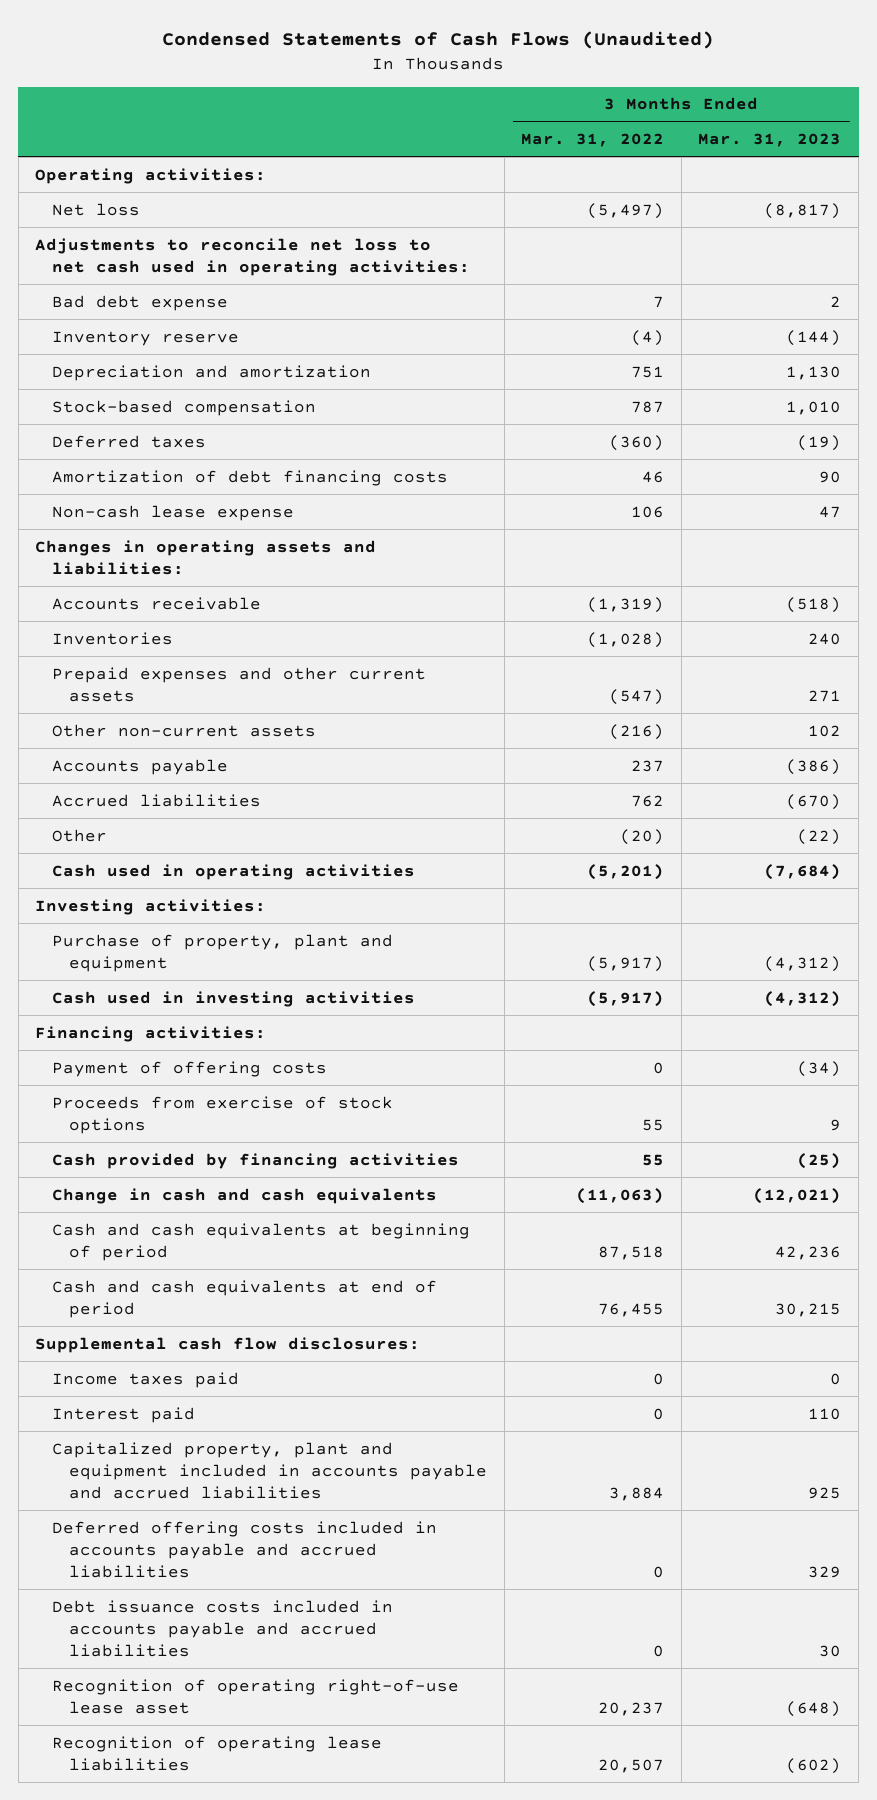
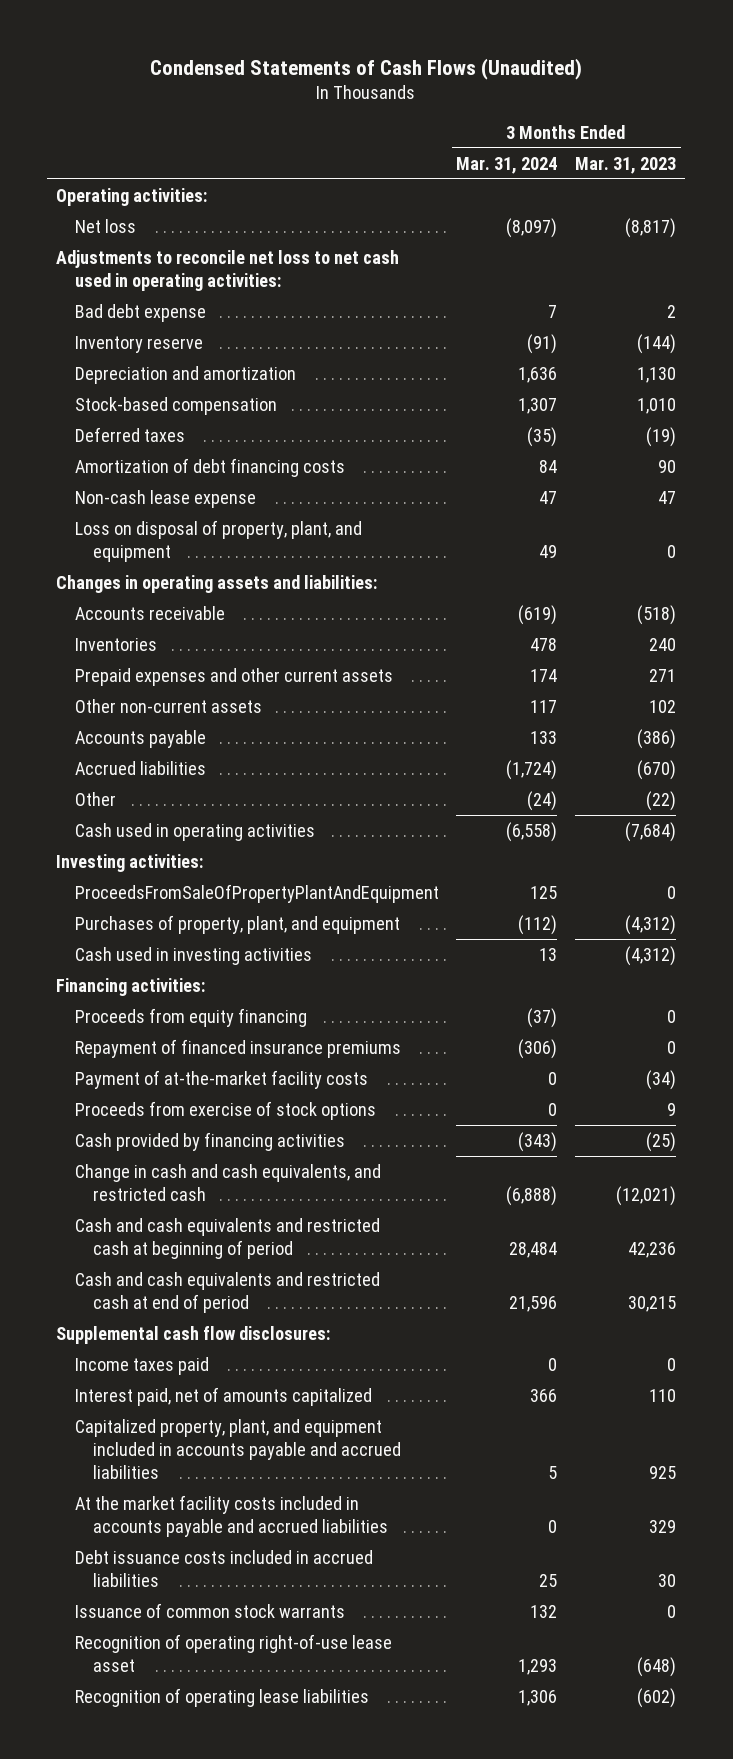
[521,133,665,148] Mar. 31, 2022 -> none
none -> [456,156,558,174] Mar. 31, 2024
none -> [74,519,362,562] Loss on disposal of property, plant, and equipment
none -> [74,883,439,903] ProceedsFromSaleOfPropertyPlantAndEquipment
[52,933,394,972] Purchase of property, plant and equipment -> [74,914,400,934] Purchases of property, plant, and equipment
[52,1060,328,1077] Payment of offering costs -> none
none -> [74,1007,307,1027] Proceeds from equity financing
none -> [74,1038,401,1058] Repayment of financed insurance premiums
none -> [74,1069,368,1089] Payment of at-the-market facility costs
[52,1187,438,1204] Change in cash and cash equivalents -> [74,1163,381,1201] Change in cash and cash equivalents, and restricted cash
[52,1222,471,1261] Cash and cash equivalents at beginning of period -> [74,1217,380,1259] Cash and cash equivalents and restricted cash at beginning of period
[52,1279,438,1318] Cash and cash equivalents at end of period -> [74,1271,380,1313] Cash and cash equivalents and restricted cash at end of period
[52,1406,196,1423] Interest paid -> [74,1386,372,1406] Interest paid, net of amounts capitalized
[52,1441,487,1500] Capitalized property, plant and equipment included in accounts payable and accrued liabilities -> [74,1418,401,1479] Capitalized property, plant, and equipment included in accounts payable and accrued liabilities
[52,1520,438,1579] Deferred offering costs included in accounts payable and accrued liabilities -> [74,1494,388,1537] At the market facility costs included in accounts payable and accrued liabilities
[52,1599,394,1658] Debt issuance costs included in accounts payable and accrued liabilities -> [74,1549,373,1587] Debt issuance costs included in accrued liabilities
none -> [74,1602,345,1618] Issuance of common stock warrants

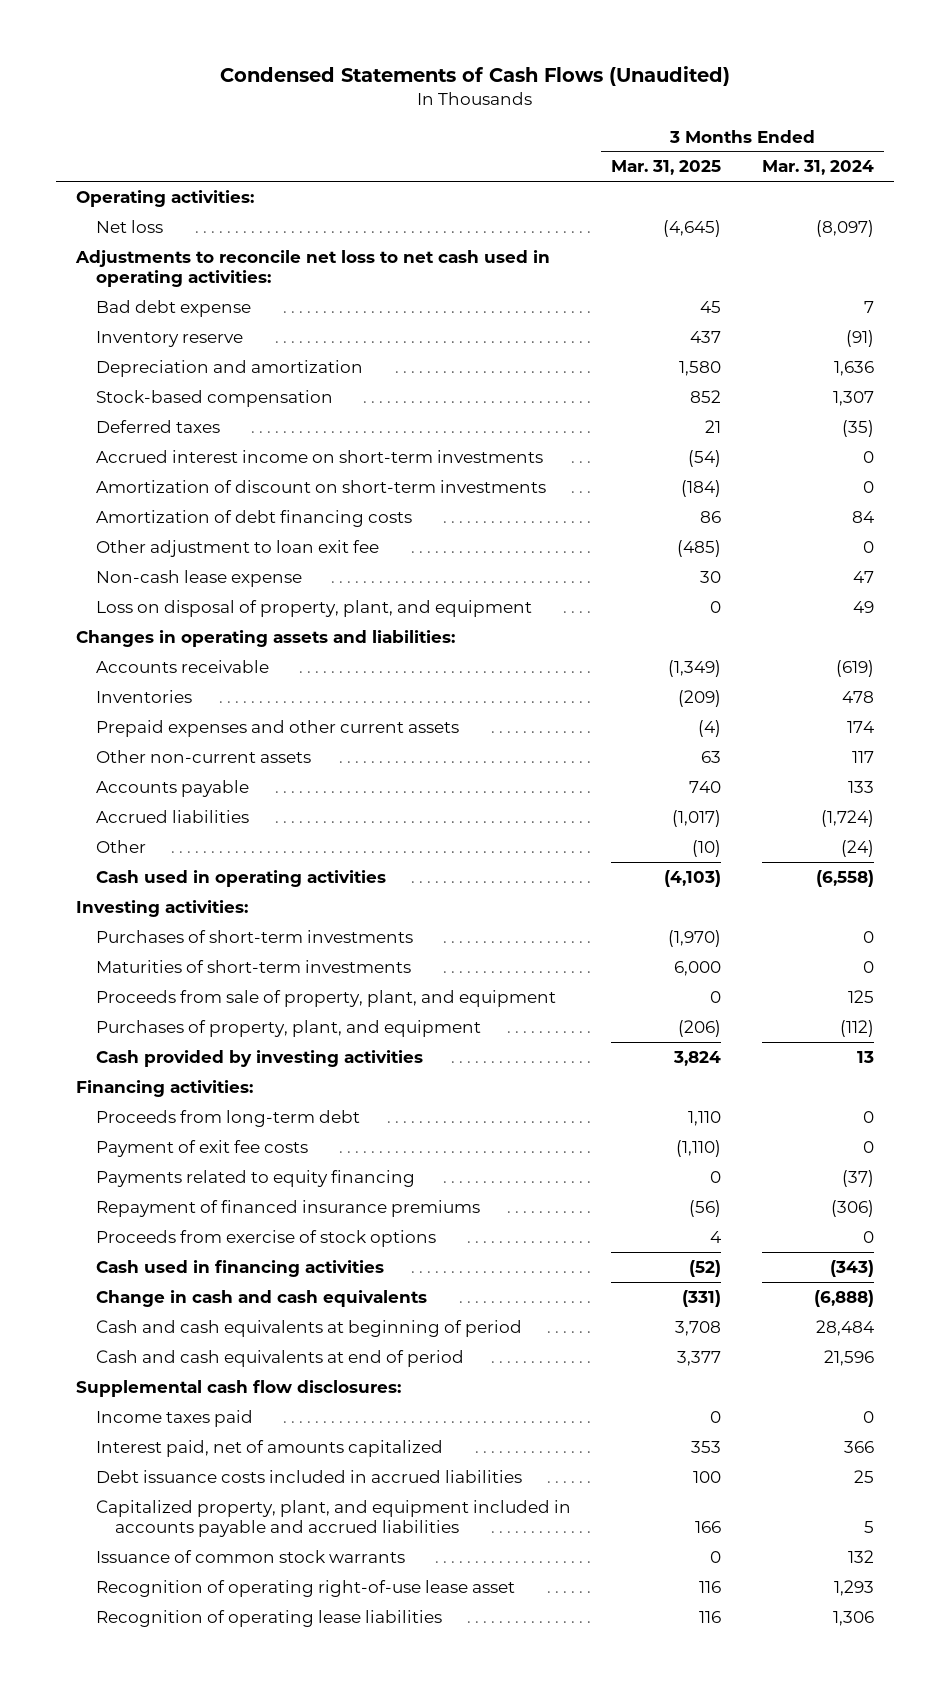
[575,156,677,174] Mar. 31, 2023 -> none
none -> [611,160,722,176] Mar. 31, 2025
none -> [95,449,543,463] Accrued interest income on short-term investments
none -> [95,479,546,493] Amortization of discount on short-term investments
none -> [95,539,379,557] Other adjustment to loan exit fee
none -> [95,929,413,943] Purchases of short-term investments
none -> [95,959,411,973] Maturities of short-term investments
[74,883,439,903] ProceedsFromSaleOfPropertyPlantAndEquipment -> [95,989,556,1007] Proceeds from sale of property, plant, and equipment
[74,946,312,965] Cash used in investing activities -> [95,1049,423,1067] Cash provided by investing activities
[74,1007,307,1027] Proceeds from equity financing -> none
none -> [95,1109,360,1127] Proceeds from long-term debt
none -> [95,1139,308,1157] Payment of exit fee costs
none -> [95,1169,415,1187] Payments related to equity financing
[74,1069,368,1089] Payment of at-the-market facility costs -> none
[74,1131,345,1151] Cash provided by financing activities -> [95,1259,384,1277] Cash used in financing activities
[74,1163,381,1201] Change in cash and cash equivalents, and restricted cash -> [95,1289,427,1307] Change in cash and cash equivalents
[74,1217,380,1259] Cash and cash equivalents and restricted cash at beginning of period -> [95,1319,522,1337] Cash and cash equivalents at beginning of period
[74,1271,380,1313] Cash and cash equivalents and restricted cash at end of period -> [95,1349,464,1367] Cash and cash equivalents at end of period
[74,1494,388,1537] At the market facility costs included in accounts payable and accrued liabilities -> none
[74,1418,401,1479] Capitalized property, plant, and equipment included in accounts payable and accrued liabilities -> [95,1499,571,1537] Capitalized property, plant, and equipment included in accounts payable and accrued liabilities

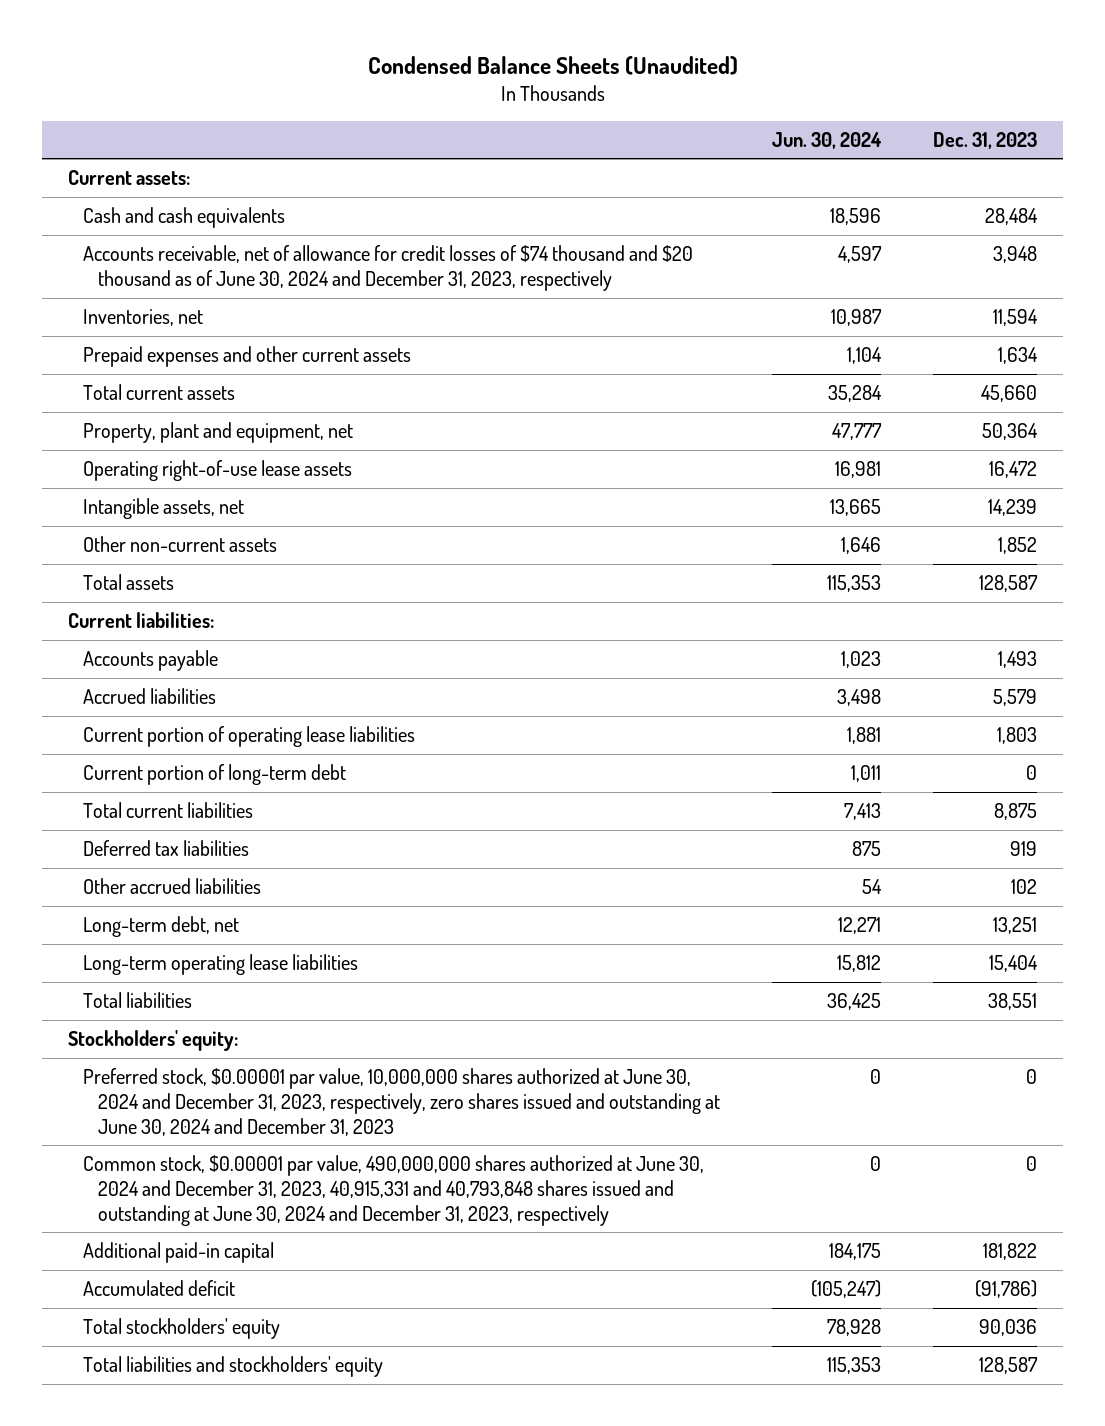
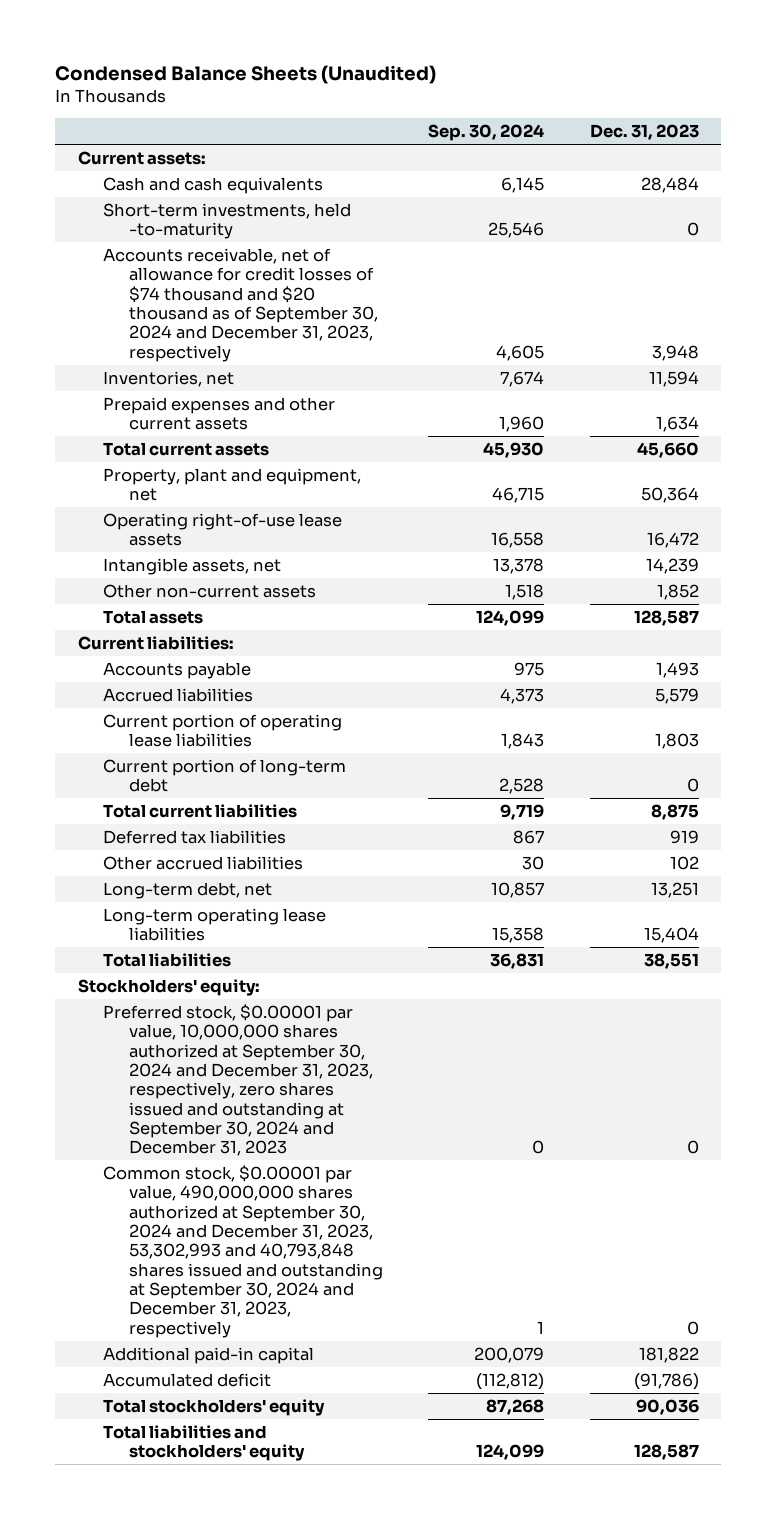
[772,131,883,149] Jun. 30, 2024 -> none
none -> [428,124,545,142] Sep. 30, 2024
none -> [103,202,352,240] Short-term investments, held -to-maturity
[83,245,694,292] Accounts receivable, net of allowance for credit losses of $74 thousand and $20 thousand as of June 30, 2024 and December 31, 2023, respectively -> [103,247,378,362] Accounts receivable, net of allowance for credit losses of $74 thousand and $20 thousand as of September 30, 2024 and December 31, 2023, respectively
[83,1068,721,1136] Preferred stock, $0.00001 par value, 10,000,000 shares authorized at June 30, 2024 and December 31, 2023, respectively, zero shares issued and outstanding at June 30, 2024 and December 31, 2023 -> [103,1003,373,1157] Preferred stock, $0.00001 par value, 10,000,000 shares authorized at September 30, 2024 and December 31, 2023, respectively, zero shares issued and outstanding at September 30, 2024 and December 31, 2023
[83,1155,705,1226] Common stock, $0.00001 par value, 490,000,000 shares authorized at June 30, 2024 and December 31, 2023, 40,915,331 and 40,793,848 shares issued and outstanding at June 30, 2024 and December 31, 2023, respectively -> [103,1164,383,1338] Common stock, $0.00001 par value, 490,000,000 shares authorized at September 30, 2024 and December 31, 2023, 53,302,993 and 40,793,848 shares issued and outstanding at September 30, 2024 and December 31, 2023, respectively

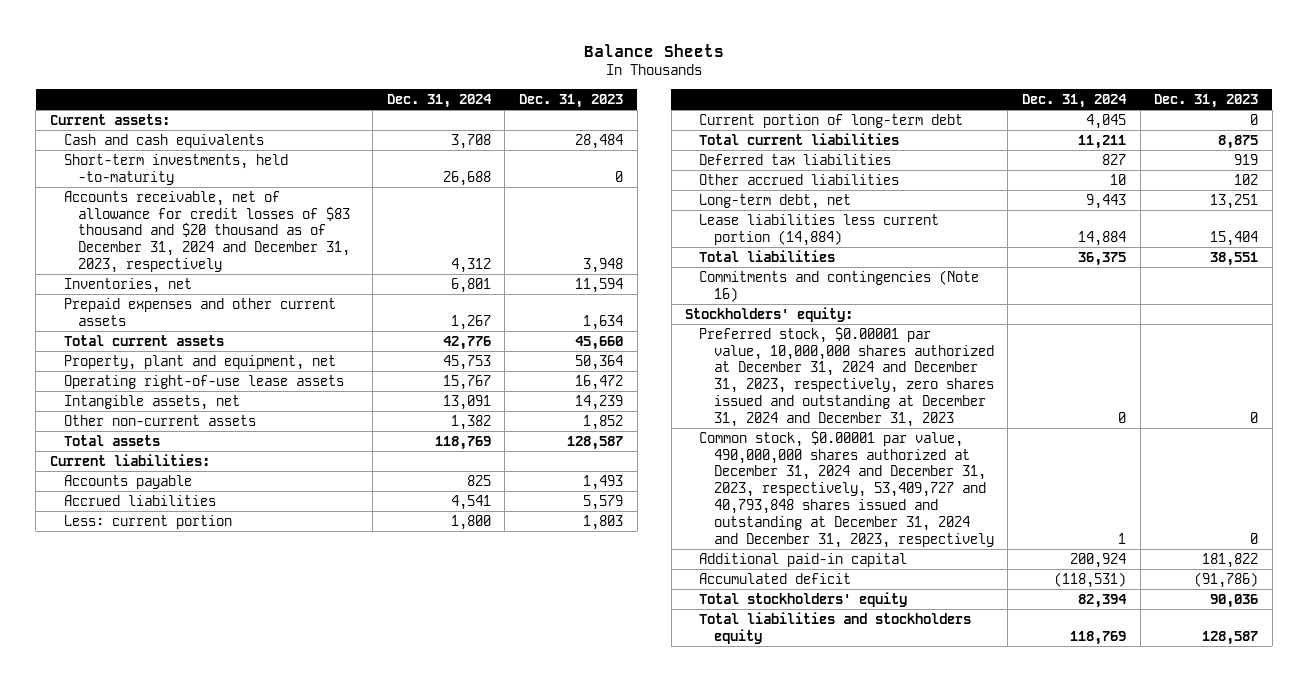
[54,65,436,85] Condensed Balance Sheets (Unaudited) -> [584,43,725,57] Balance Sheets
[428,124,545,142] Sep. 30, 2024 -> none
none -> [386,93,492,108] Dec. 31, 2024
[103,247,378,362] Accounts receivable, net of allowance for credit losses of $74 thousand and $20 thousand as of September 30, 2024 and December 31, 2023, respectively -> [64,190,351,274] Accounts receivable, net of allowance for credit losses of $83 thousand and $20 thousand as of December 31, 2024 and December 31, 2023, respectively
[103,713,343,748] Current portion of operating lease liabilities -> [64,514,233,529] Less: current portion
[103,907,327,942] Long-term operating lease liabilities -> [699,213,940,246] Lease liabilities less current portion (14,884)
none -> [699,269,980,302] Commitments and contingencies (Note 16)
[103,1003,373,1157] Preferred stock, $0.00001 par value, 10,000,000 shares authorized at September 30, 2024 and December 31, 2023, respectively, zero shares issued and outstanding at September 30, 2024 and December 31, 2023 -> [699,326,994,427] Preferred stock, $0.00001 par value, 10,000,000 shares authorized at December 31, 2024 and December 31, 2023, respectively, zero shares issued and outstanding at December 31, 2024 and December 31, 2023
[103,1164,383,1338] Common stock, $0.00001 par value, 490,000,000 shares authorized at September 30, 2024 and December 31, 2023, 53,302,993 and 40,793,848 shares issued and outstanding at September 30, 2024 and December 31, 2023, respectively -> [699,430,994,548] Common stock, $0.00001 par value, 490,000,000 shares authorized at December 31, 2024 and December 31, 2023, respectively, 53,409,727 and 40,793,848 shares issued and outstanding at December 31, 2024 and December 31, 2023, respectively
[103,1424,305,1462] Total liabilities and stockholders' equity -> [699,611,972,644] Total liabilities and stockholders equity

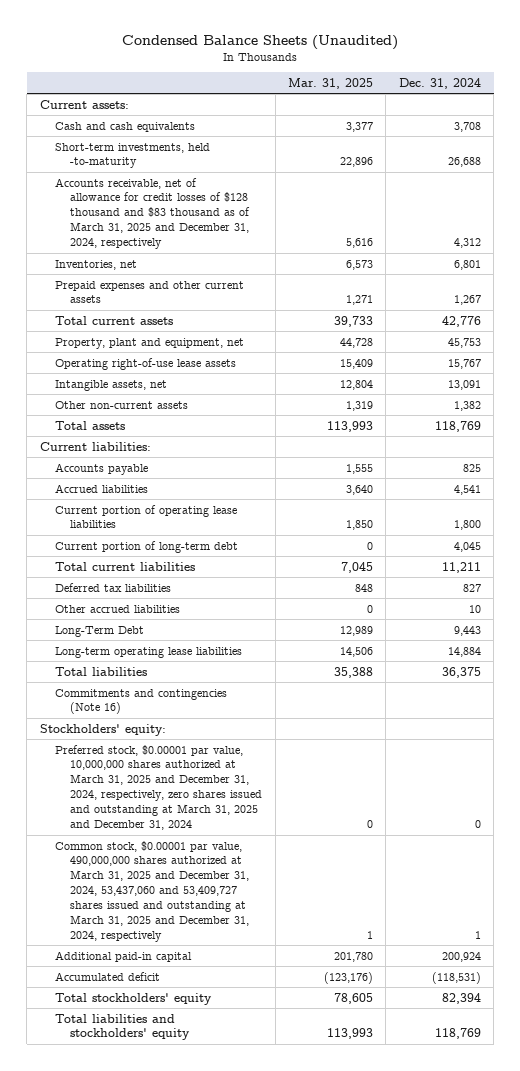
[584,43,725,57] Balance Sheets -> [122,34,399,50] Condensed Balance Sheets (Unaudited)
[518,93,623,108] Dec. 31, 2023 -> none
none -> [287,77,373,89] Mar. 31, 2025
[64,190,351,274] Accounts receivable, net of allowance for credit losses of $83 thousand and $20 thousand as of December 31, 2024 and December 31, 2023, respectively -> [54,177,251,250] Accounts receivable, net of allowance for credit losses of $128 thousand and $83 thousand as of March 31, 2025 and December 31, 2024, respectively
[64,514,233,529] Less: current portion -> [54,504,237,529] Current portion of operating lease liabilities
[699,193,852,209] Long-term debt, net -> [54,625,144,637] Long-Term Debt
[699,213,940,246] Lease liabilities less current portion (14,884) -> [54,646,242,658] Long-term operating lease liabilities
[699,326,994,427] Preferred stock, $0.00001 par value, 10,000,000 shares authorized at December 31, 2024 and December 31, 2023, respectively, zero shares issued and outstanding at December 31, 2024 and December 31, 2023 -> [54,744,263,831] Preferred stock, $0.00001 par value, 10,000,000 shares authorized at March 31, 2025 and December 31, 2024, respectively, zero shares issued and outstanding at March 31, 2025 and December 31, 2024
[699,430,994,548] Common stock, $0.00001 par value, 490,000,000 shares authorized at December 31, 2024 and December 31, 2023, respectively, 53,409,727 and 40,793,848 shares issued and outstanding at December 31, 2024 and December 31, 2023, respectively -> [54,840,250,942] Common stock, $0.00001 par value, 490,000,000 shares authorized at March 31, 2025 and December 31, 2024, 53,437,060 and 53,409,727 shares issued and outstanding at March 31, 2025 and December 31, 2024, respectively
[699,611,972,644] Total liabilities and stockholders equity -> [54,1013,191,1041] Total liabilities and stockholders' equity

